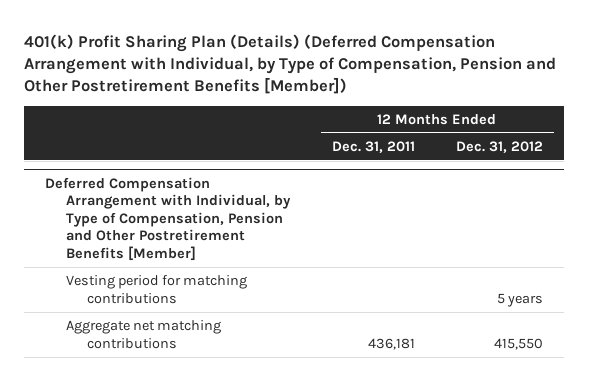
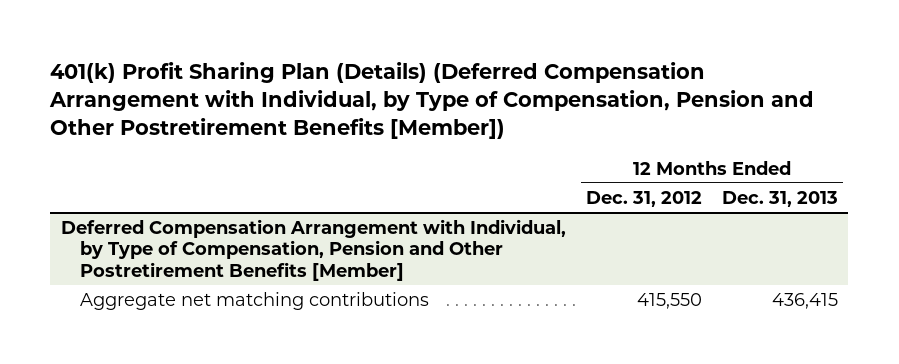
[331,140,415,153] Dec. 31, 2011 -> none
none -> [721,190,838,207] Dec. 31, 2013
[65,275,247,304] Vesting period for matching contributions -> none

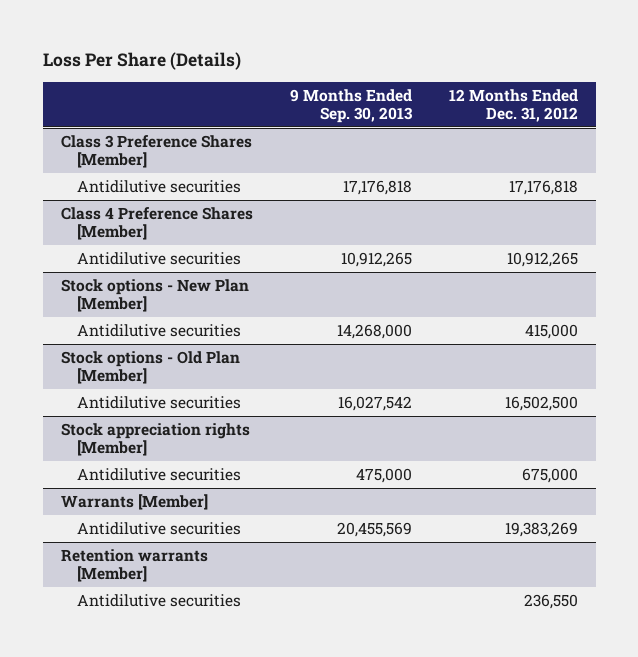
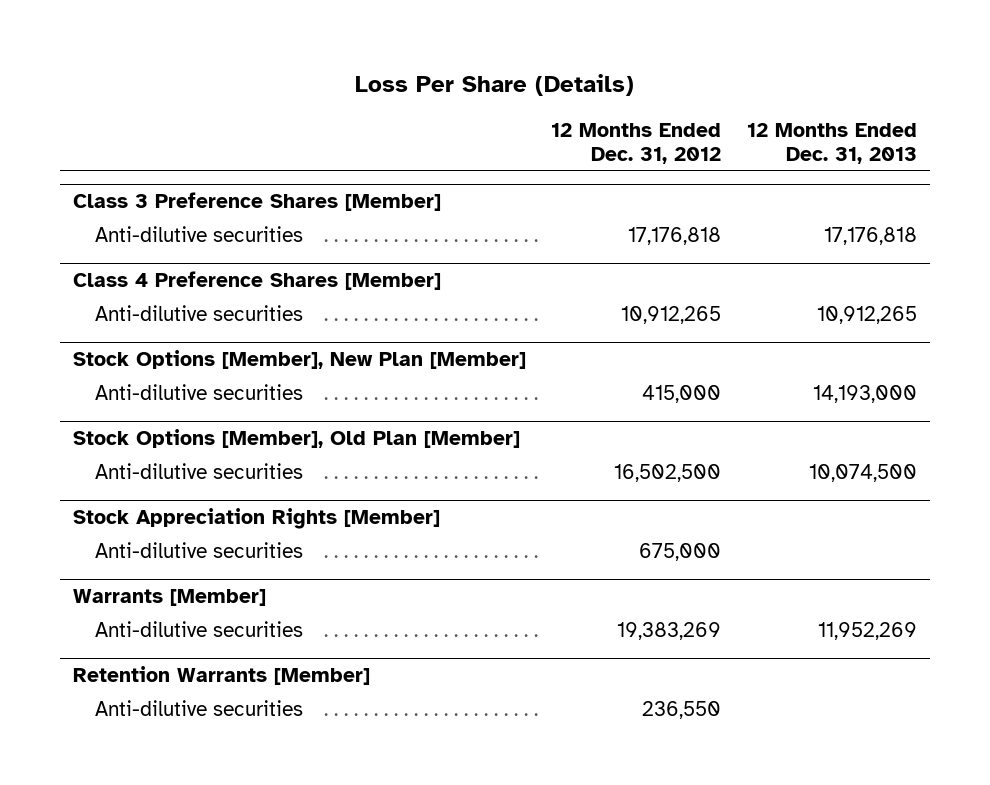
[289,88,413,123] 9 Months Ended Sep. 30, 2013 -> none
none -> [747,123,918,165] 12 Months Ended Dec. 31, 2013
[76,179,241,193] Antidilutive securities -> [95,225,304,242] Anti-dilutive securities
[76,251,241,265] Antidilutive securities -> [95,304,304,321] Anti-dilutive securities
[60,278,249,313] Stock options - New Plan [Member] -> [72,349,526,369] Stock Options [Member], New Plan [Member]
[76,323,241,337] Antidilutive securities -> [95,383,304,400] Anti-dilutive securities
[60,350,240,385] Stock options - Old Plan [Member] -> [72,428,520,448] Stock Options [Member], Old Plan [Member]
[76,395,241,409] Antidilutive securities -> [95,462,304,479] Anti-dilutive securities
[60,422,250,457] Stock appreciation rights [Member] -> [72,507,440,529] Stock Appreciation Rights [Member]
[76,467,241,481] Antidilutive securities -> [95,541,304,558] Anti-dilutive securities
[76,521,241,535] Antidilutive securities -> [95,620,304,637] Anti-dilutive securities
[60,548,208,583] Retention warrants [Member] -> [72,665,370,685] Retention Warrants [Member]
[76,593,241,607] Antidilutive securities -> [95,699,304,716] Anti-dilutive securities

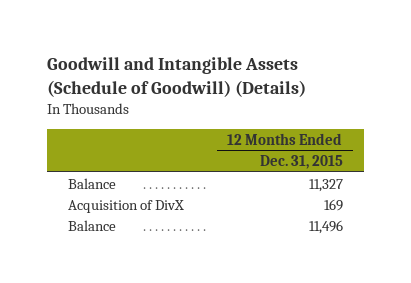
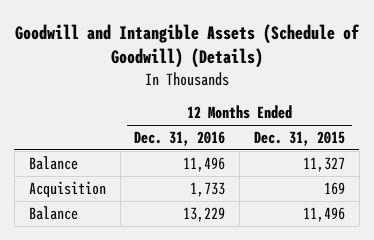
none -> [134,131,226,147] Dec. 31, 2016
[68,199,185,213] Acquisition of DivX -> [28,180,106,198] Acquisition

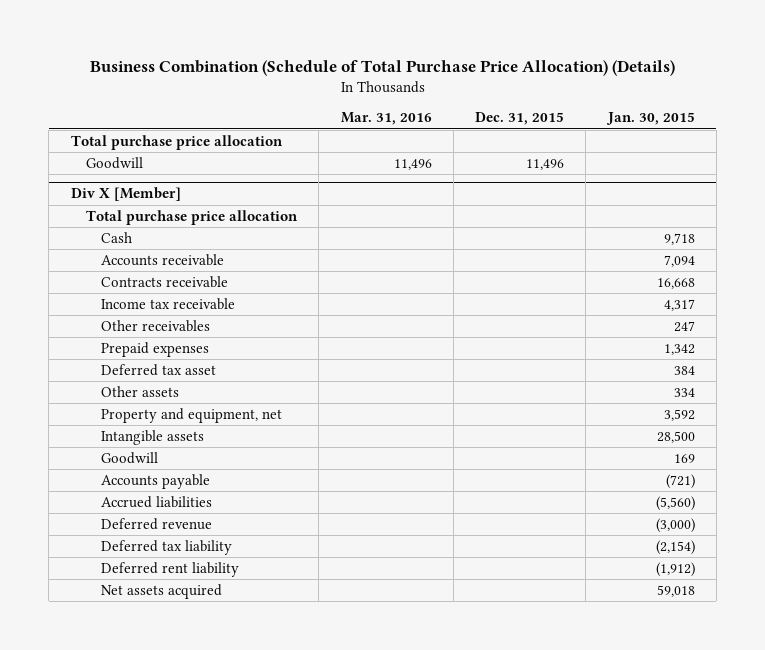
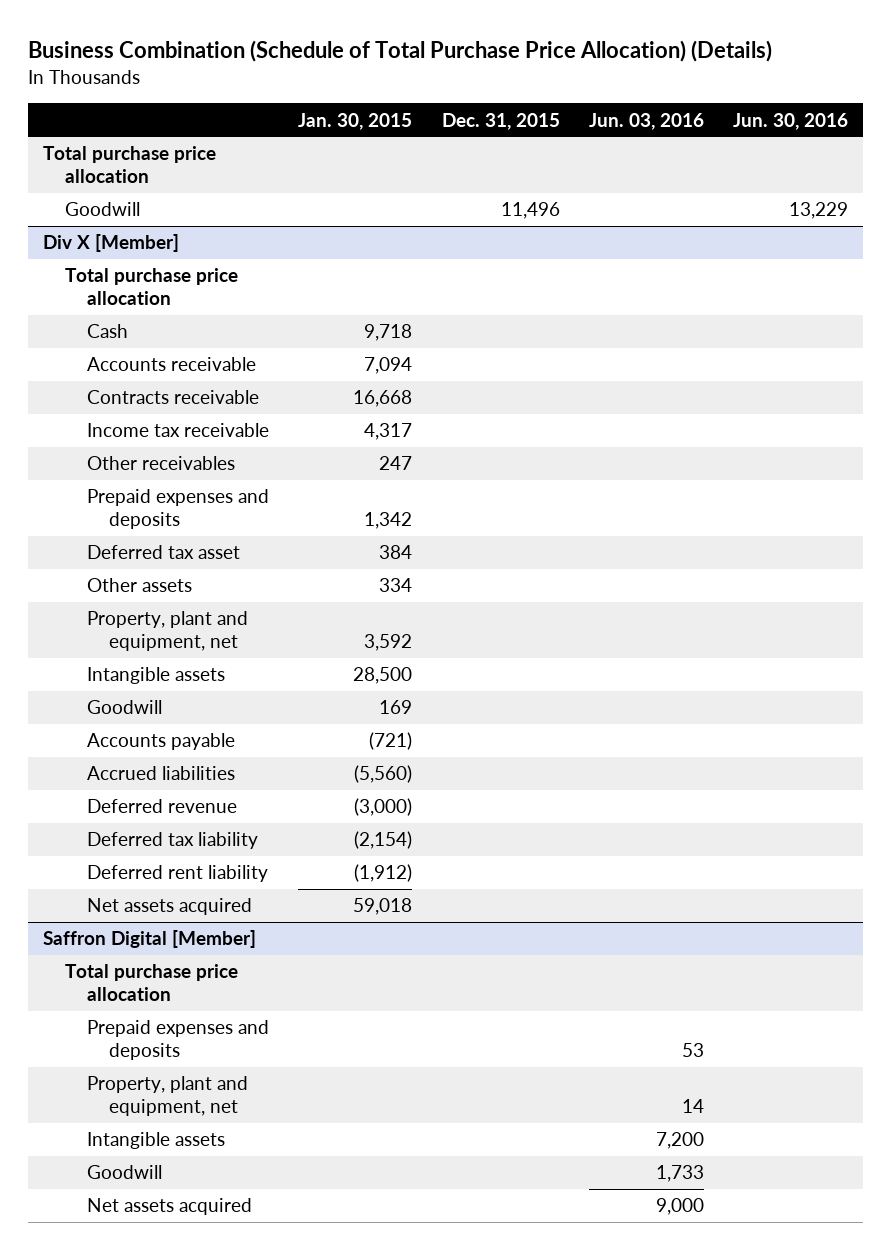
[340,112,432,126] Mar. 31, 2016 -> none
none -> [588,112,704,130] Jun. 03, 2016
none -> [733,112,849,130] Jun. 30, 2016
[101,341,210,357] Prepaid expenses -> [87,489,270,529] Prepaid expenses and deposits
[101,407,283,423] Property and equipment, net -> [87,611,249,651] Property, plant and equipment, net
none -> [43,930,257,949] Saffron Digital [Member]
none -> [65,964,239,1001] Total purchase price allocation
none -> [87,1020,270,1060] Prepaid expenses and deposits
none -> [87,1076,249,1116] Property, plant and equipment, net
none -> [87,1132,226,1150] Intangible assets
none -> [87,1165,163,1180] Goodwill
none -> [87,1198,253,1216] Net assets acquired

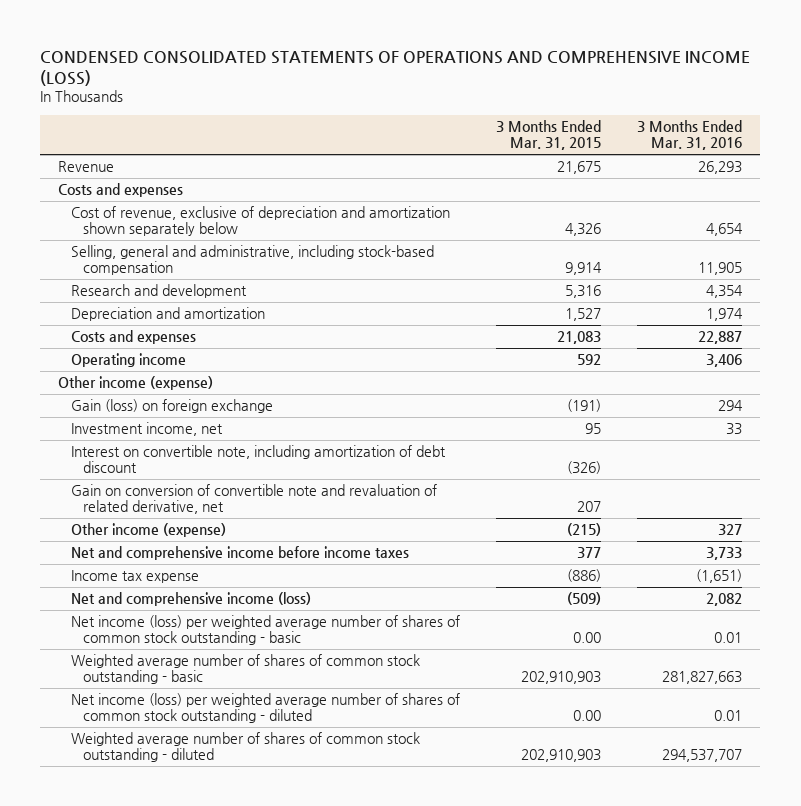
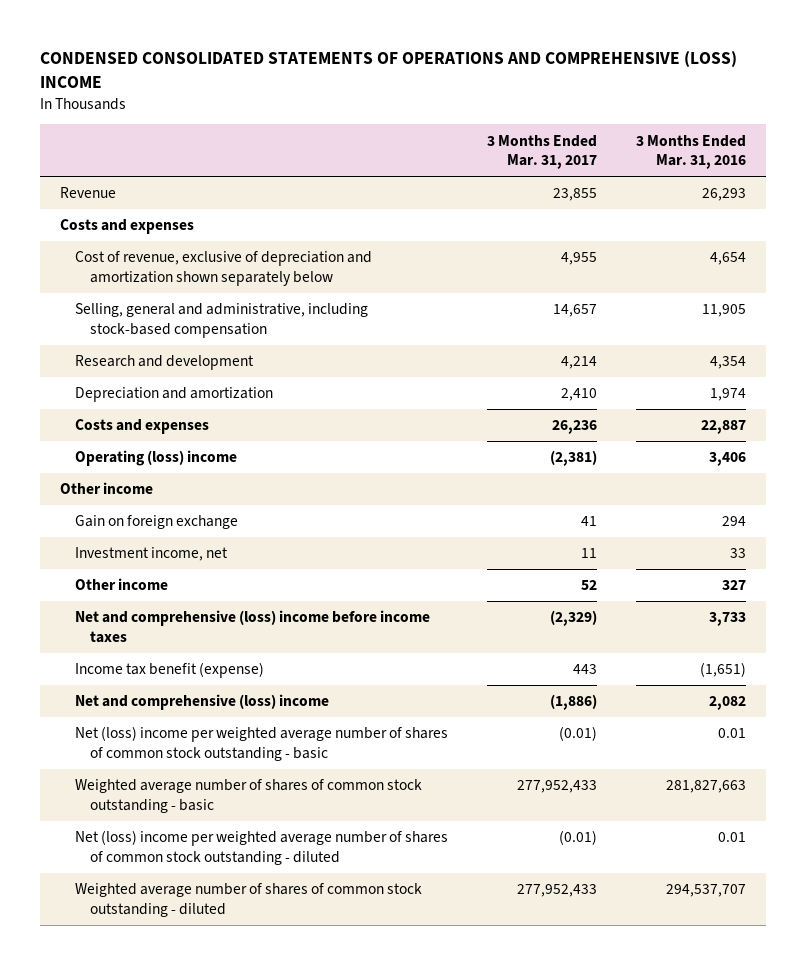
[40,50,751,86] CONDENSED CONSOLIDATED STATEMENTS OF OPERATIONS AND COMPREHENSIVE INCOME (LOSS) -> [40,51,738,89] CONDENSED CONSOLIDATED STATEMENTS OF OPERATIONS AND COMPREHENSIVE (LOSS) INCOME
[495,120,601,151] 3 Months Ended Mar. 31, 2015 -> none
none -> [487,134,598,170] 3 Months Ended Mar. 31, 2017
[70,353,186,368] Operating income -> [75,450,238,467] Operating (loss) income
[58,376,214,391] Other income (expense) -> [59,482,153,495] Other income
[70,399,273,414] Gain (loss) on foreign exchange -> [75,515,239,530] Gain on foreign exchange
[70,445,446,474] Interest on convertible note, including amortization of debt discount -> none
[70,484,437,515] Gain on conversion of convertible note and revaluation of related derivative, net -> none
[70,523,226,538] Other income (expense) -> [75,578,169,591] Other income
[70,546,409,561] Net and comprehensive income before income taxes -> [75,610,431,643] Net and comprehensive (loss) income before income taxes
[70,570,199,584] Income tax expense -> [75,662,265,679] Income tax benefit (expense)
[70,592,311,607] Net and comprehensive income (loss) -> [75,694,330,711] Net and comprehensive (loss) income
[70,615,460,646] Net income (loss) per weighted average number of shares of common stock outstanding - basic -> [75,726,449,761] Net (loss) income per weighted average number of shares of common stock outstanding - basic
[70,693,460,724] Net income (loss) per weighted average number of shares of common stock outstanding - diluted -> [75,830,449,865] Net (loss) income per weighted average number of shares of common stock outstanding - diluted

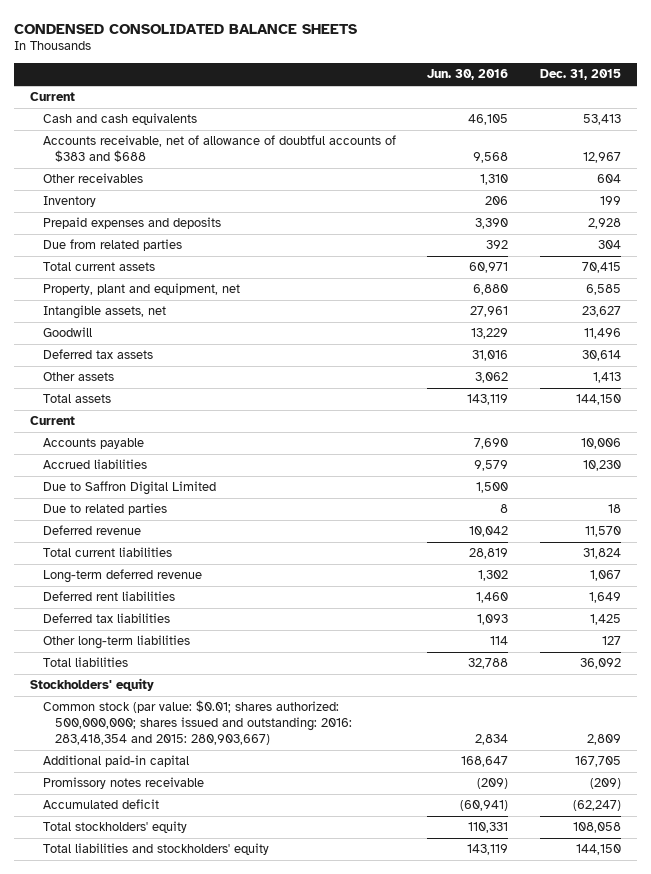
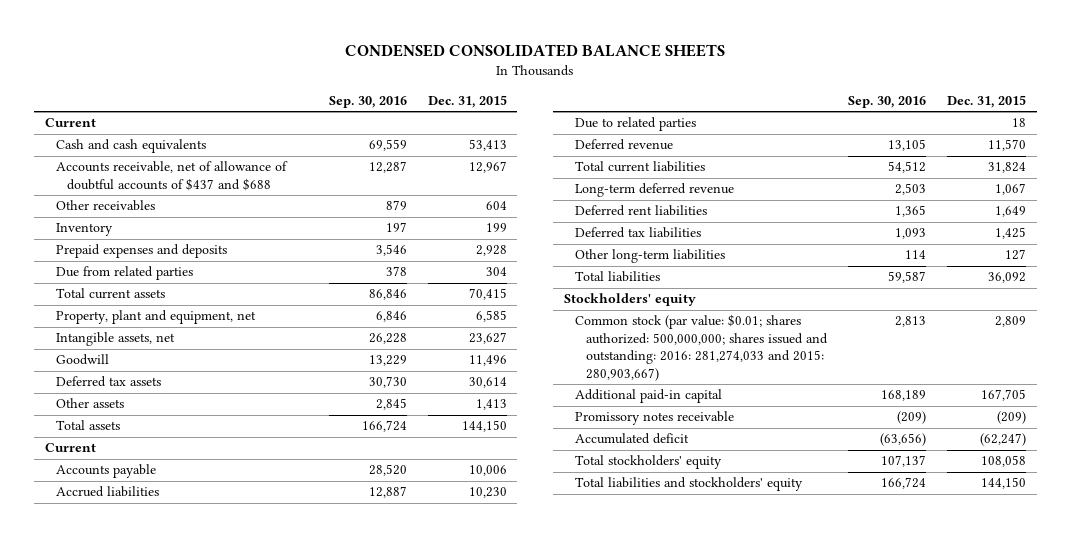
[427,69,509,81] Jun. 30, 2016 -> none
none -> [328,96,407,109] Sep. 30, 2016
[42,135,396,163] Accounts receivable, net of allowance of doubtful accounts of $383 and $688 -> [55,161,288,191] Accounts receivable, net of allowance of doubtful accounts of $437 and $688
[42,481,216,496] Due to Saffron Digital Limited -> none
[42,700,353,746] Common stock (par value: $0.01; shares authorized: 500,000,000; shares issued and outstanding: 2016: 283,418,354 and 2015: 280,903,667) -> [574,314,828,381] Common stock (par value: $0.01; shares authorized: 500,000,000; shares issued and outstanding: 2016: 281,274,033 and 2015: 280,903,667)

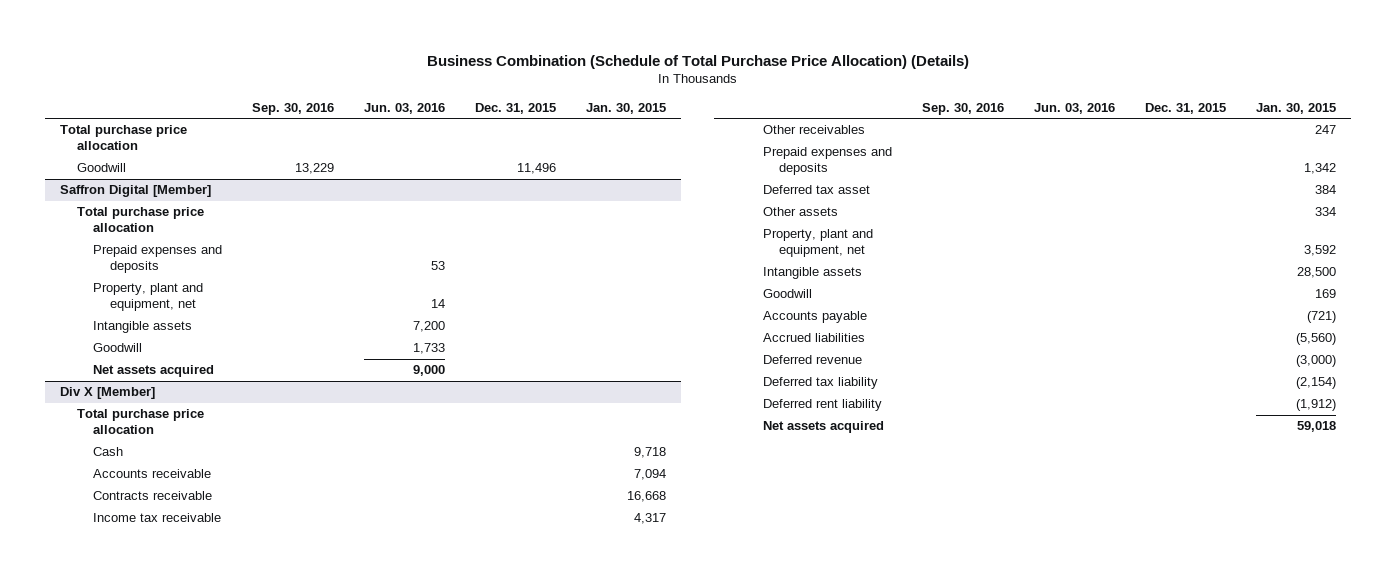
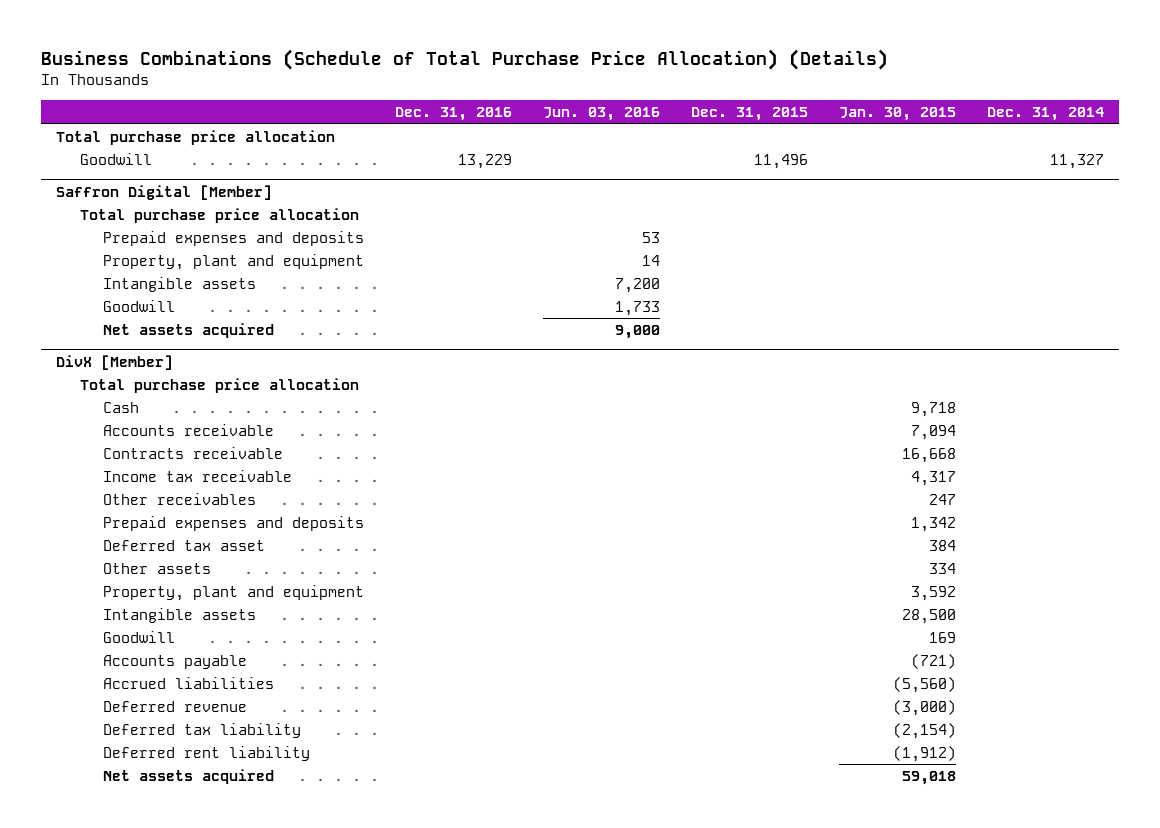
[426,54,969,69] Business Combination (Schedule of Total Purchase Price Allocation) (Details) -> [40,48,888,70] Business Combinations (Schedule of Total Purchase Price Allocation) (Details)
[252,103,335,116] Sep. 30, 2016 -> none
none -> [394,107,512,122] Dec. 31, 2016
none -> [986,107,1104,122] Dec. 31, 2014
[93,283,204,312] Property, plant and equipment, net -> [102,253,364,270] Property, plant and equipment
[59,387,155,400] Div X [Member] -> [56,354,174,370] DivX [Member]
[762,229,873,258] Property, plant and equipment, net -> [102,584,364,601] Property, plant and equipment

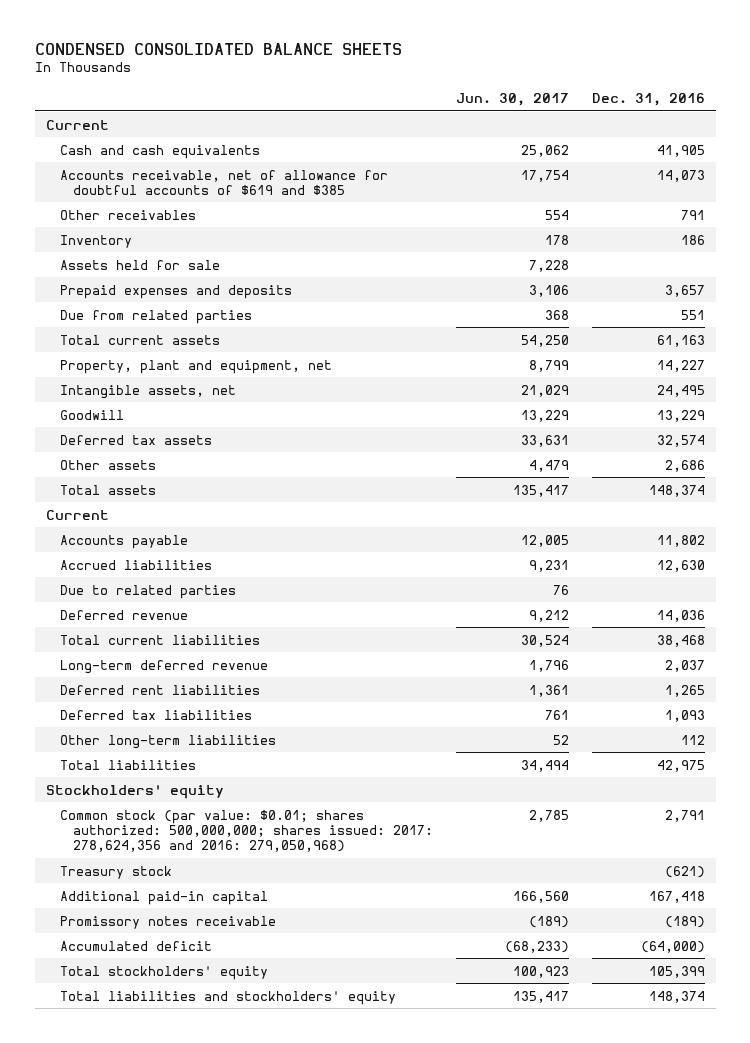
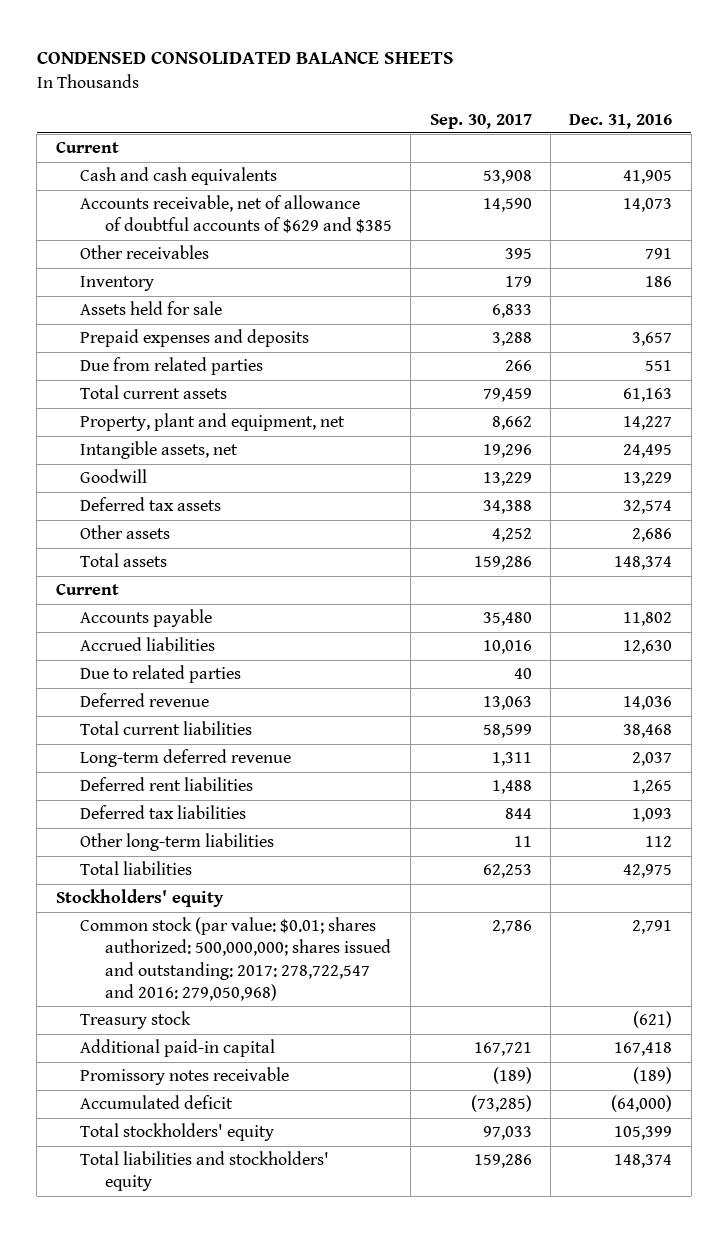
[456,93,570,107] Jun. 30, 2017 -> none
none -> [429,113,532,129] Sep. 30, 2017
[59,169,388,195] Accounts receivable, net of allowance for doubtful accounts of $619 and $385 -> [80,195,393,234] Accounts receivable, net of allowance of doubtful accounts of $629 and $385
[59,809,434,852] Common stock (par value: $0.01; shares authorized: 500,000,000; shares issued: 2017: 278,624,356 and 2016: 279,050,968) -> [80,917,392,1001] Common stock (par value: $0.01; shares authorized: 500,000,000; shares issued and outstanding: 2017: 278,722,547 and 2016: 279,050,968)

